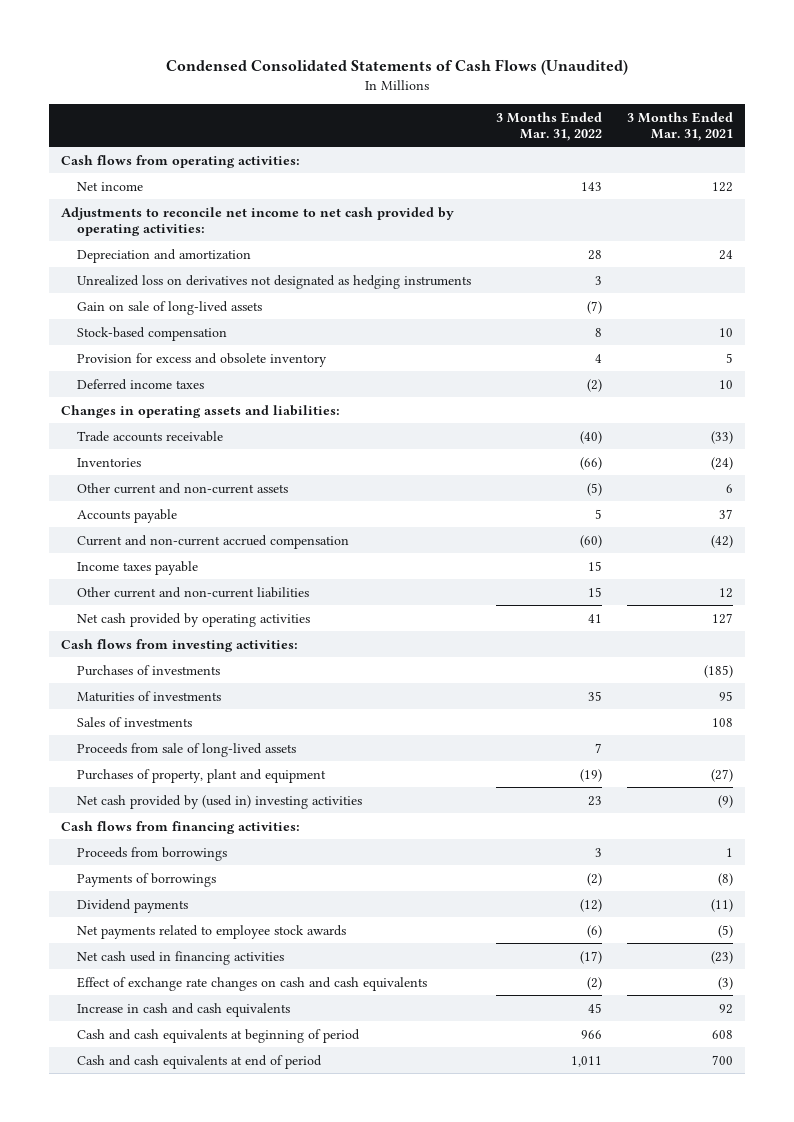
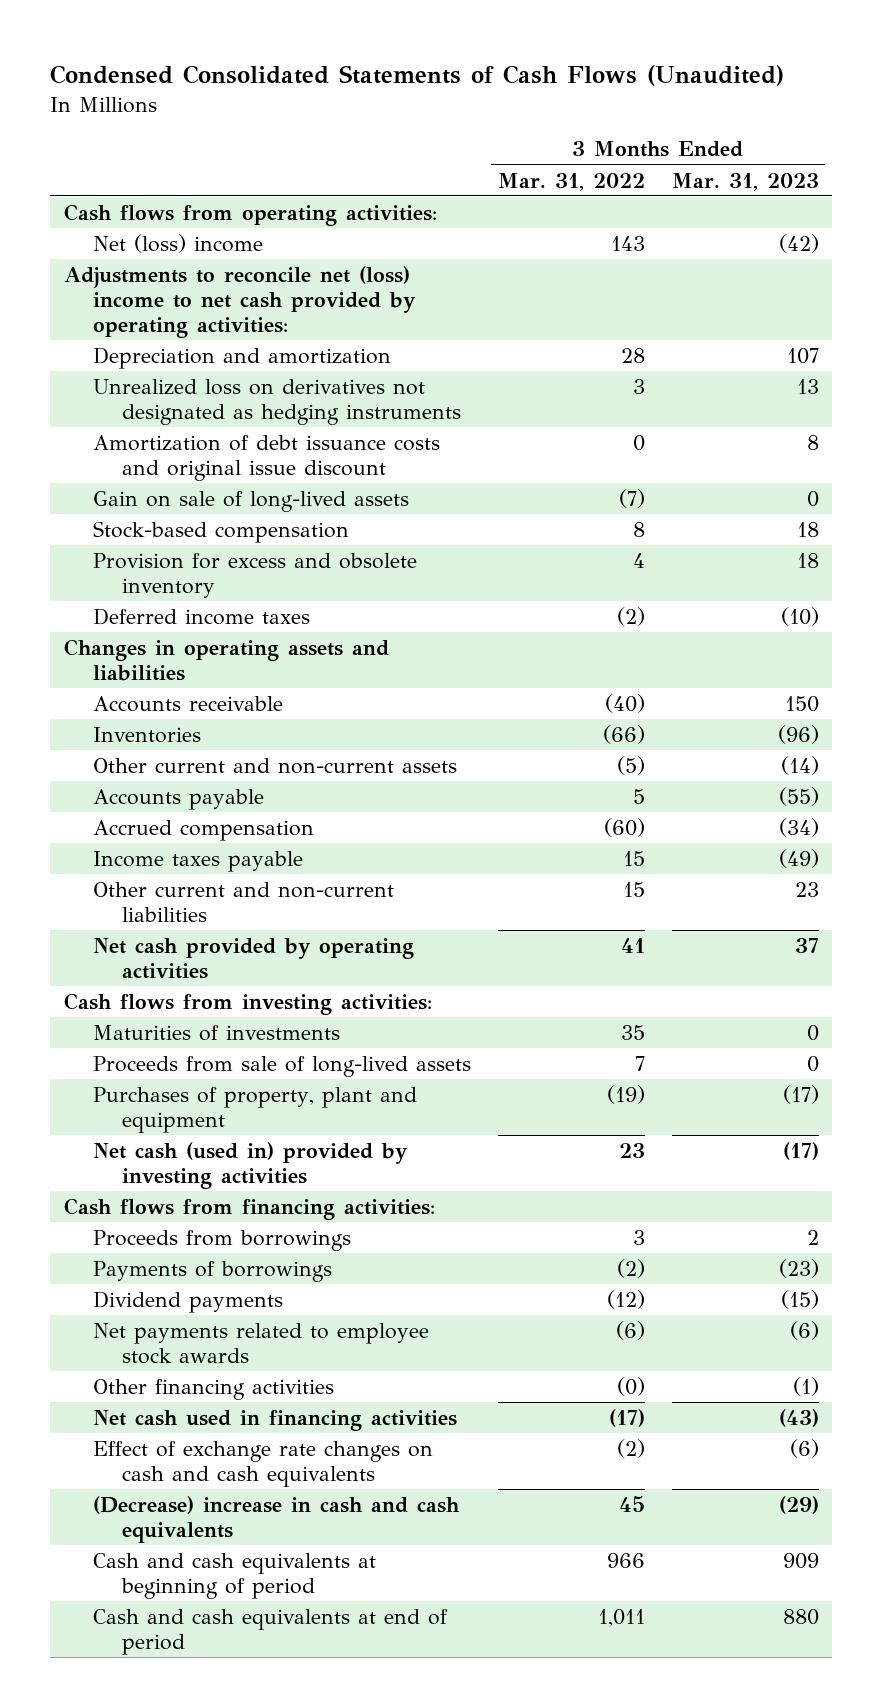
[626,111,733,142] 3 Months Ended Mar. 31, 2021 -> none
none -> [671,172,819,191] Mar. 31, 2023
[76,181,143,191] Net income -> [92,234,263,254] Net (loss) income
[61,206,455,236] Adjustments to reconcile net income to net cash provided by operating activities: -> [63,266,416,338] Adjustments to reconcile net (loss) income to net cash provided by operating activities:
none -> [92,435,440,481] Amortization of debt issuance costs and original issue discount
[61,404,341,418] Changes in operating assets and liabilities: -> [63,639,389,681] Changes in operating assets and liabilities
[76,430,223,442] Trade accounts receivable -> [92,696,283,713] Accounts receivable
[76,534,349,549] Current and non-current accrued compensation -> none
none -> [92,820,314,842] Accrued compensation
[76,664,220,676] Purchases of investments -> none
[76,716,192,727] Sales of investments -> none
[76,794,362,809] Net cash provided by (used in) investing activities -> [92,1142,408,1189] Net cash (used in) provided by investing activities
none -> [92,1379,334,1401] Other financing activities
[76,1002,290,1017] Increase in cash and cash equivalents -> [92,1496,460,1543] (Decrease) increase in cash and cash equivalents

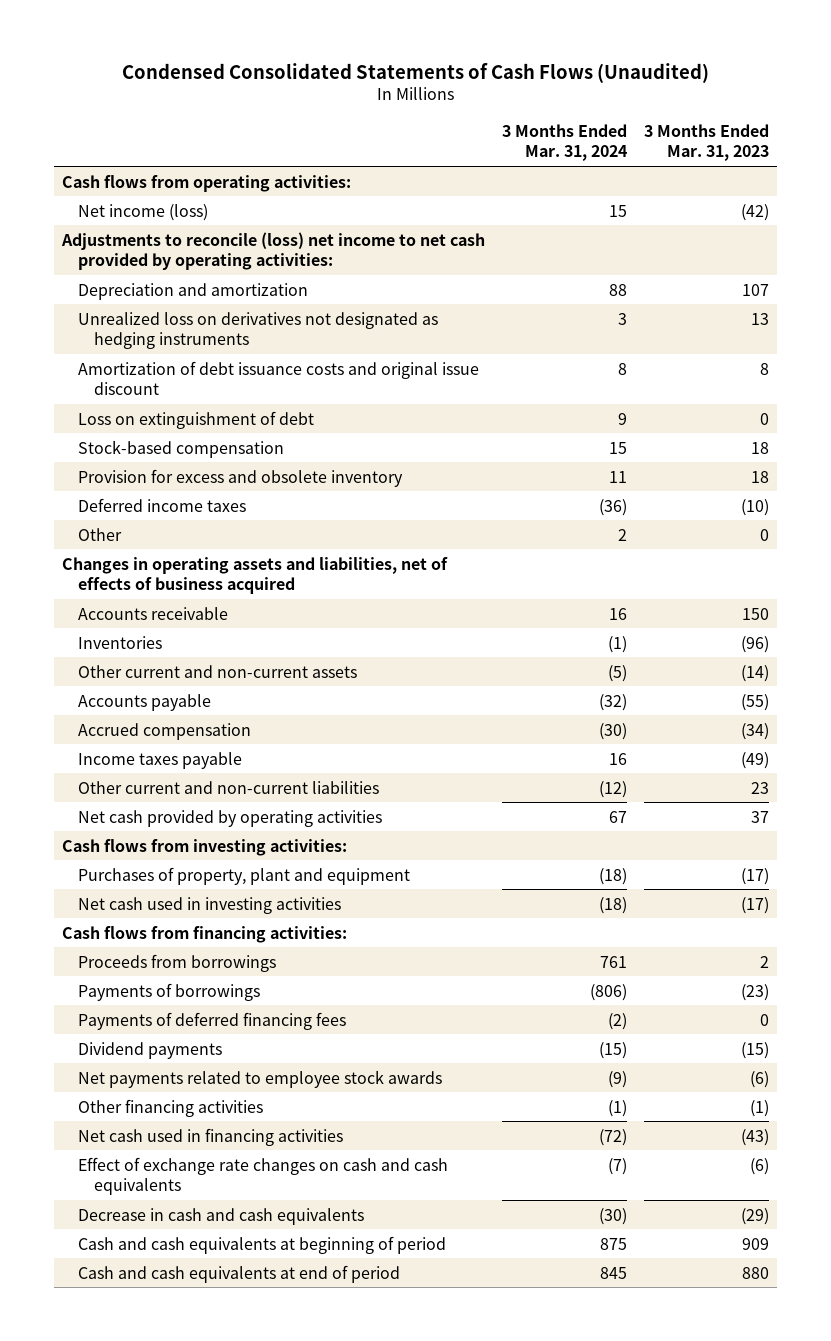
[497,172,645,191] Mar. 31, 2022 -> none
none -> [502,123,628,162] 3 Months Ended Mar. 31, 2024
[92,234,263,254] Net (loss) income -> [78,203,209,221] Net income (loss)
[63,266,416,338] Adjustments to reconcile net (loss) income to net cash provided by operating activities: -> [61,231,486,270] Adjustments to reconcile (loss) net income to net cash provided by operating activities:
[92,491,409,513] Gain on sale of long-lived assets -> none
none -> [78,410,315,429] Loss on extinguishment of debt
none -> [78,527,123,541] Other
[63,639,389,681] Changes in operating assets and liabilities -> [62,556,449,594] Changes in operating assets and liabilities, net of effects of business acquired
[92,1025,340,1042] Maturities of investments -> none
[92,1056,471,1078] Proceeds from sale of long-lived assets -> none
[92,1142,408,1189] Net cash (used in) provided by investing activities -> [78,896,342,914] Net cash used in investing activities
none -> [78,1011,347,1030] Payments of deferred financing fees
[92,1496,460,1543] (Decrease) increase in cash and cash equivalents -> [78,1207,365,1225] Decrease in cash and cash equivalents

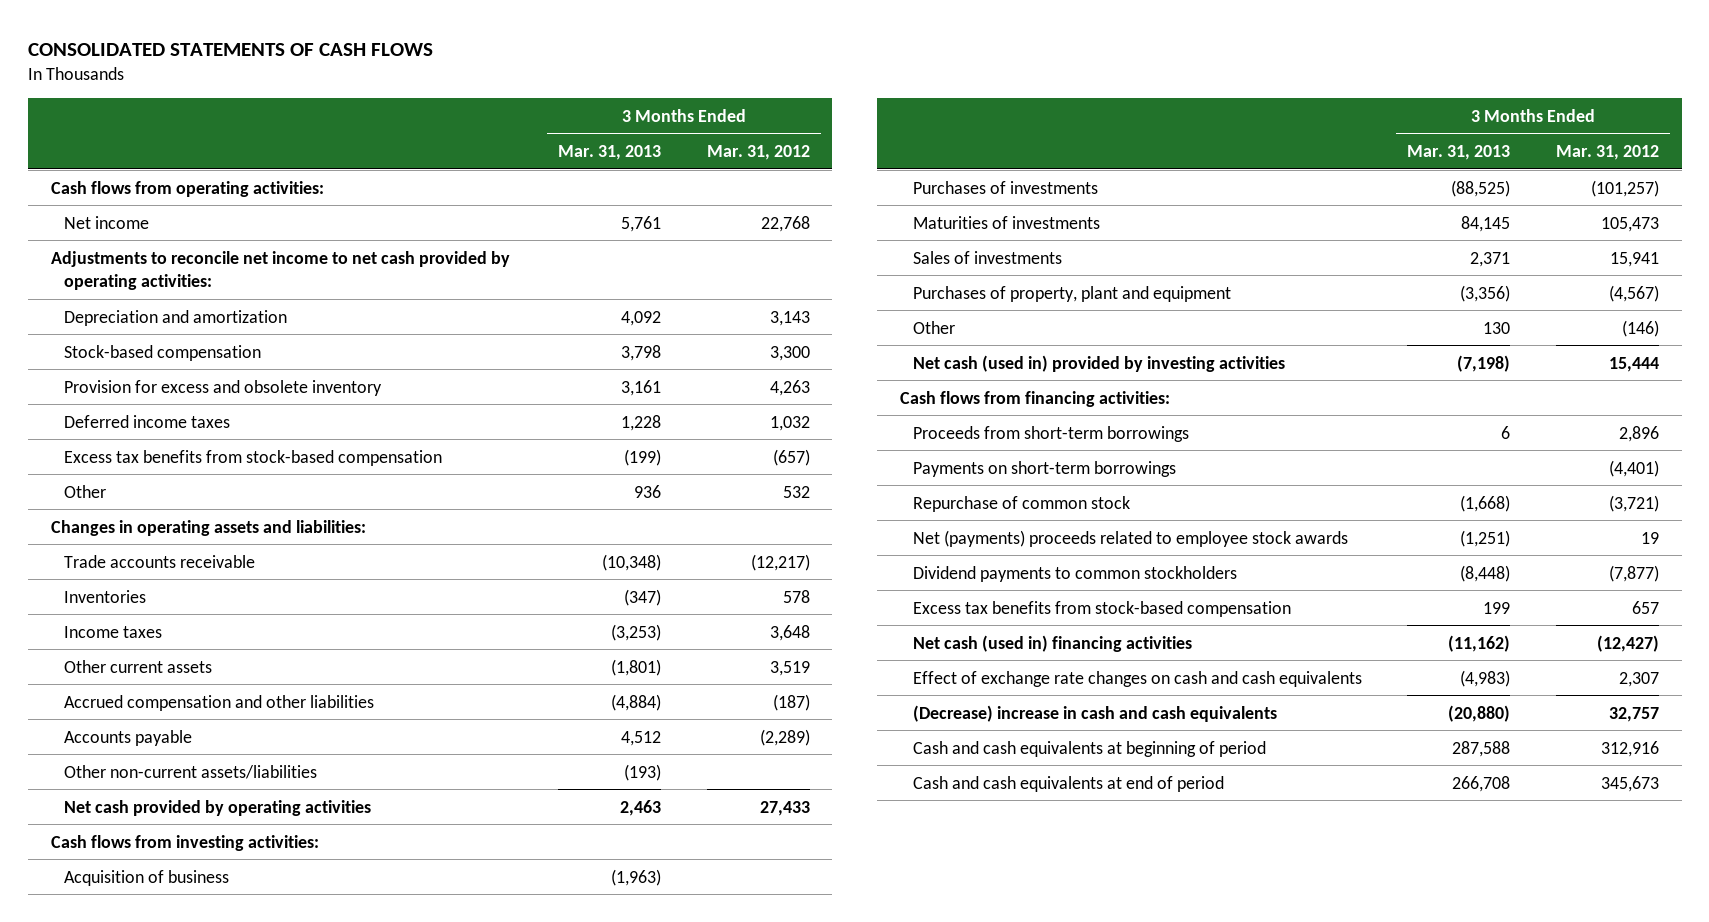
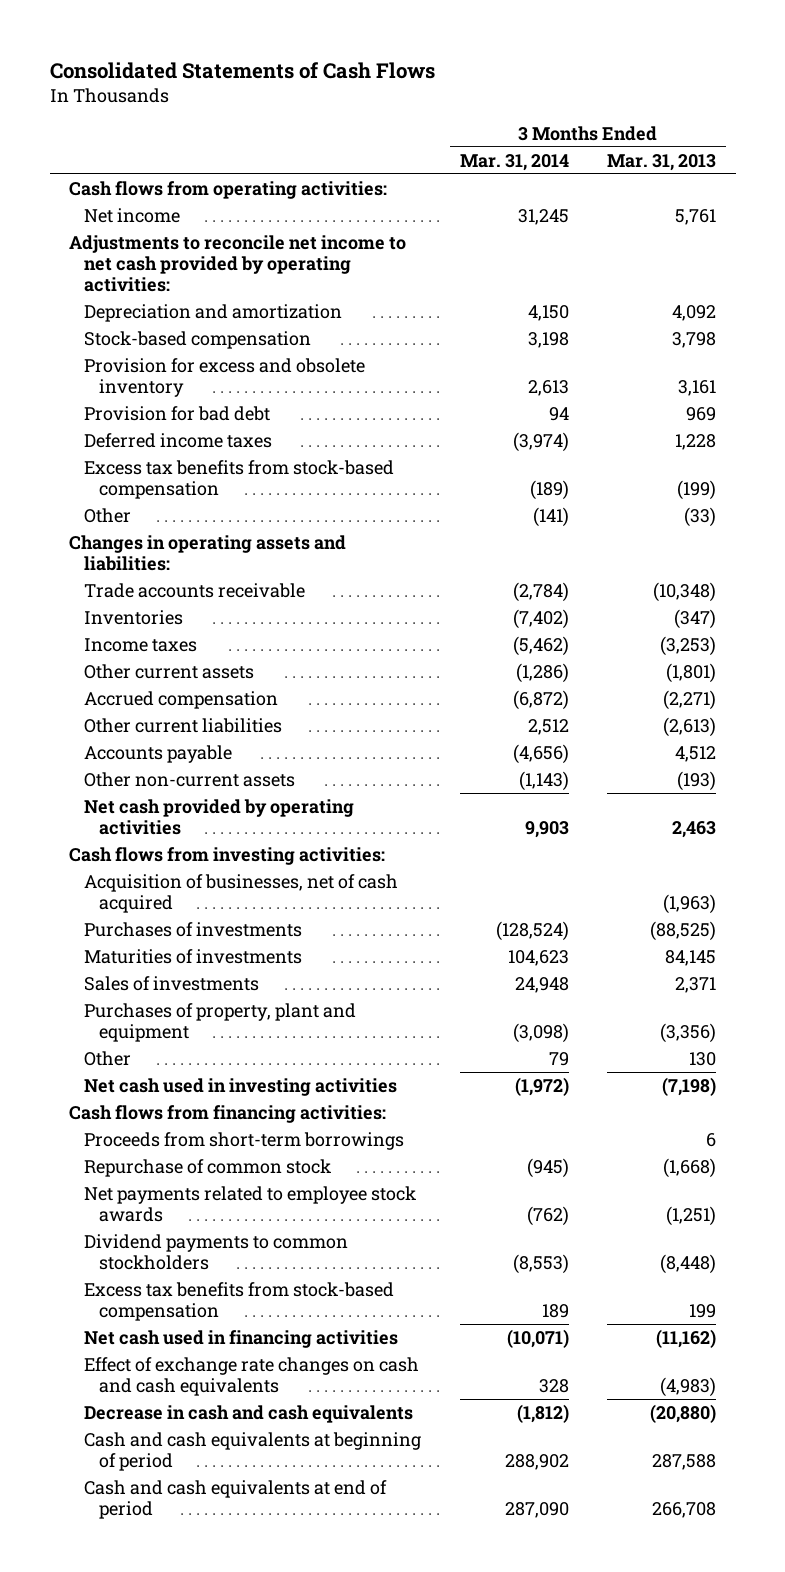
[27,42,433,56] CONSOLIDATED STATEMENTS OF CASH FLOWS -> [49,61,435,79] Consolidated Statements of Cash Flows
[706,145,810,161] Mar. 31, 2012 -> none
none -> [459,153,569,171] Mar. 31, 2014
none -> [84,405,271,421] Provision for bad debt
[634,484,662,498] 936 -> [684,506,717,527] (33)
[63,694,374,711] Accrued compensation and other liabilities -> none
none -> [84,690,279,709] Accrued compensation
none -> [84,717,283,733] Other current liabilities
[63,764,317,779] Other non-current assets/liabilities -> [84,771,296,787] Other non-current assets
[63,869,229,886] Acquisition of business -> [84,873,399,914] Acquisition of businesses, net of cash acquired
[912,354,1285,372] Net cash (used in) provided by investing activities -> [84,1077,398,1096] Net cash used in investing activities
[912,460,1176,477] Payments on short-term borrowings -> none
[912,529,1348,547] Net (payments) proceeds related to employee stock awards -> [84,1185,417,1223] Net payments related to employee stock awards
[912,634,1192,652] Net cash (used in) financing activities -> [84,1329,399,1348] Net cash used in financing activities
[912,704,1277,722] (Decrease) increase in cash and cash equivalents -> [84,1404,414,1423] Decrease in cash and cash equivalents

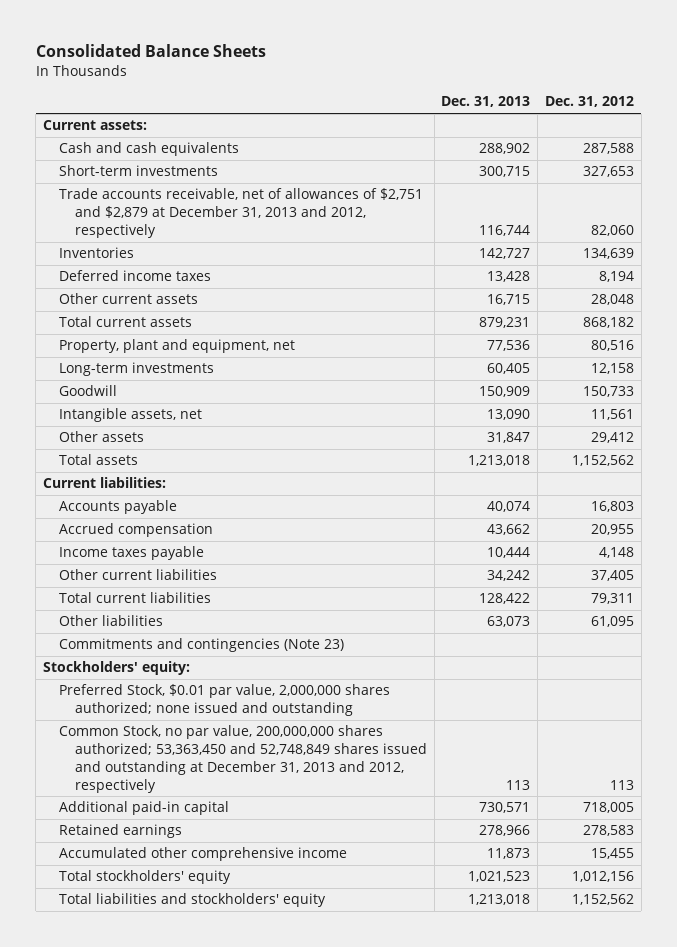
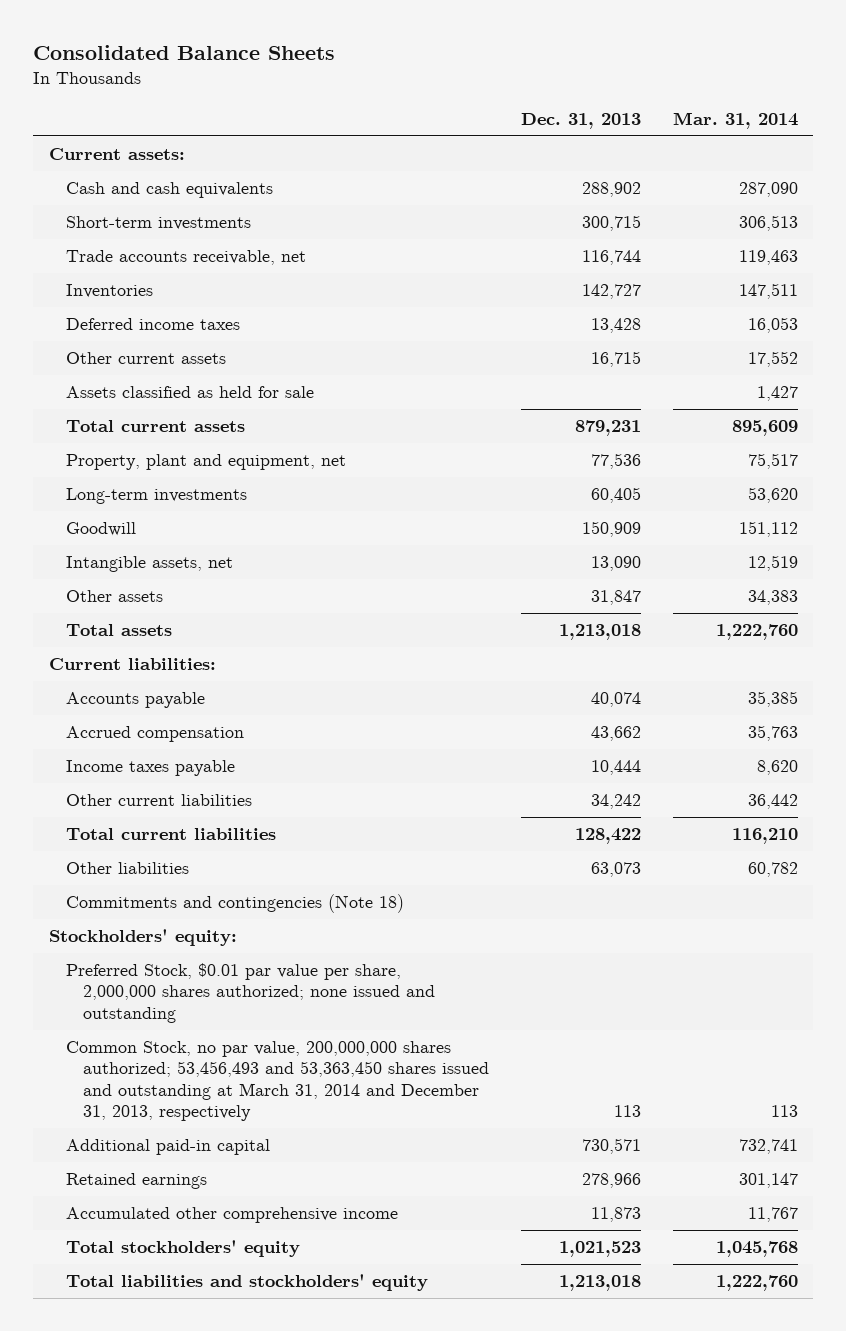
[545,96,635,108] Dec. 31, 2012 -> none
none -> [672,111,798,129] Mar. 31, 2014
[58,188,423,239] Trade accounts receivable, net of allowances of $2,751 and $2,879 at December 31, 2013 and 2012, respectively -> [65,250,306,266] Trade accounts receivable, net
none -> [65,386,314,399] Assets classified as held for sale
[58,638,344,653] Commitments and contingencies (Note 23) -> [65,894,404,914] Commitments and contingencies (Note 18)
[58,684,390,717] Preferred Stock, $0.01 par value, 2,000,000 shares authorized; none issued and outstanding -> [65,963,436,1023] Preferred Stock, $0.01 par value per share, 2,000,000 shares authorized; none issued and outstanding
[58,725,427,793] Common Stock, no par value, 200,000,000 shares authorized; 53,363,450 and 52,748,849 shares issued and outstanding at December 31, 2013 and 2012, respectively -> [65,1041,490,1121] Common Stock, no par value, 200,000,000 shares authorized; 53,456,493 and 53,363,450 shares issued and outstanding at March 31, 2014 and December 31, 2013, respectively

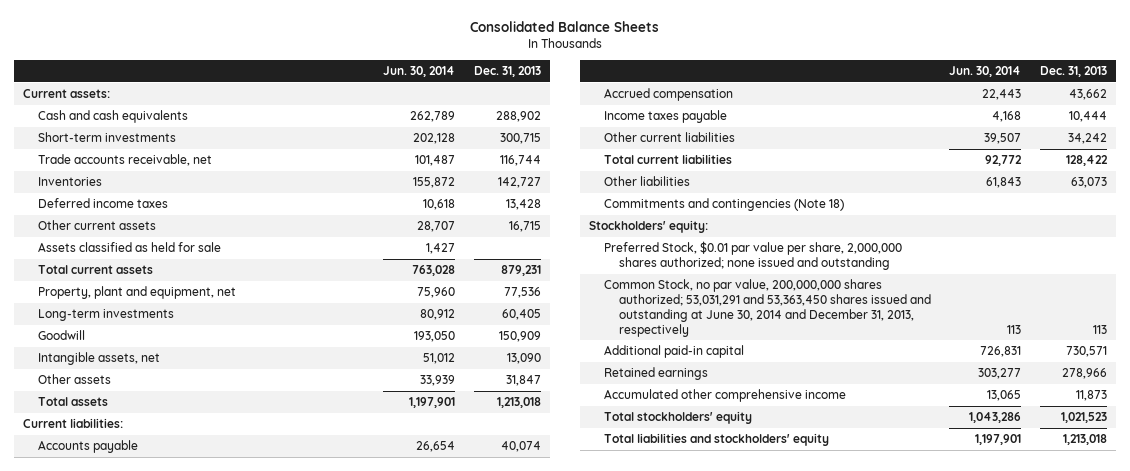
[672,111,798,129] Mar. 31, 2014 -> none
none -> [383,65,456,77] Jun. 30, 2014
[65,1041,490,1121] Common Stock, no par value, 200,000,000 shares authorized; 53,456,493 and 53,363,450 shares issued and outstanding at March 31, 2014 and December 31, 2013, respectively -> [603,279,931,337] Common Stock, no par value, 200,000,000 shares authorized; 53,031,291 and 53,363,450 shares issued and outstanding at June 30, 2014 and December 31, 2013, respectively

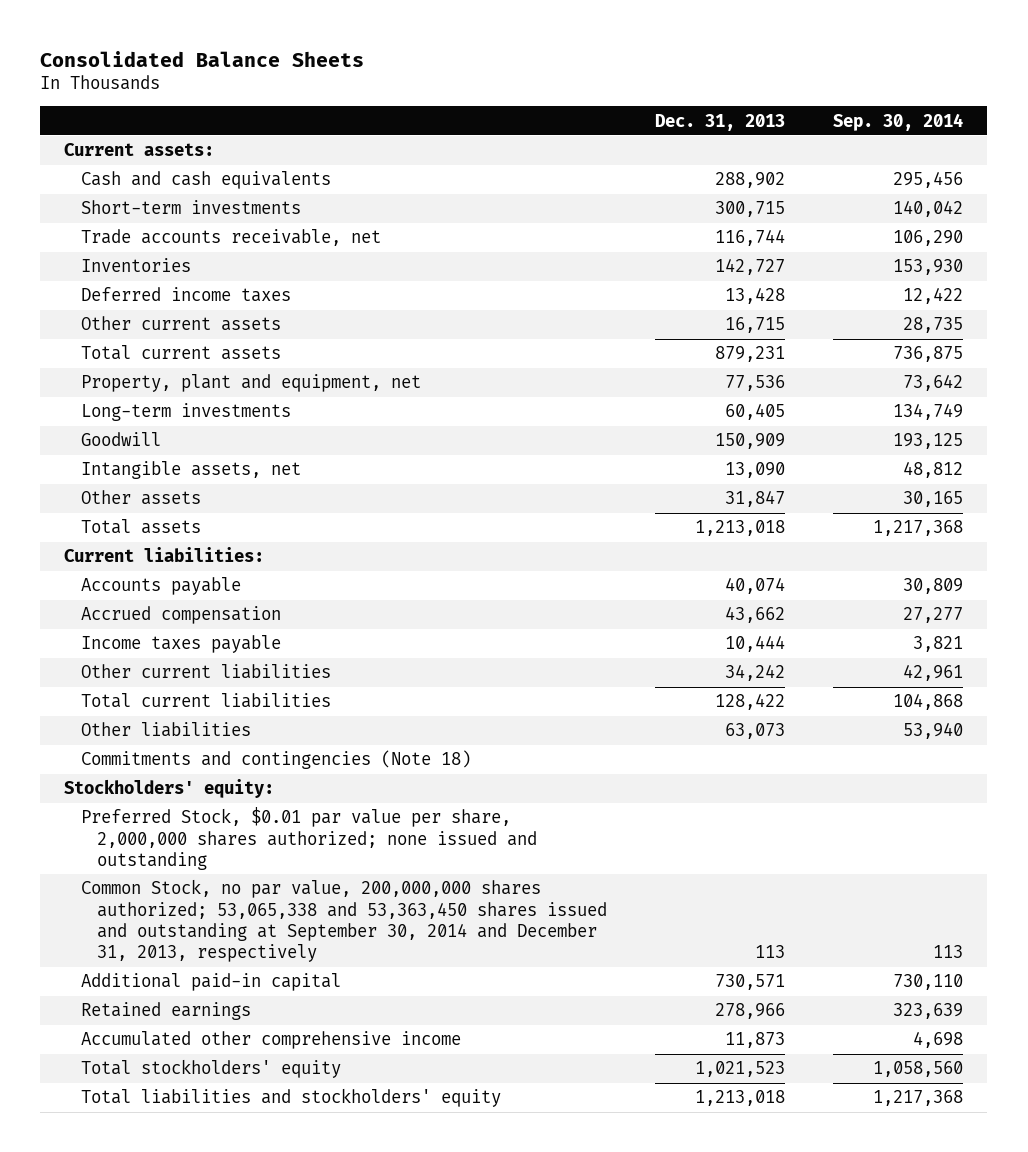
[383,65,456,77] Jun. 30, 2014 -> none
none -> [833,112,964,131] Sep. 30, 2014
[37,242,221,253] Assets classified as held for sale -> none
[603,279,931,337] Common Stock, no par value, 200,000,000 shares authorized; 53,031,291 and 53,363,450 shares issued and outstanding at June 30, 2014 and December 31, 2013, respectively -> [80,879,608,963] Common Stock, no par value, 200,000,000 shares authorized; 53,065,338 and 53,363,450 shares issued and outstanding at September 30, 2014 and December 31, 2013, respectively

